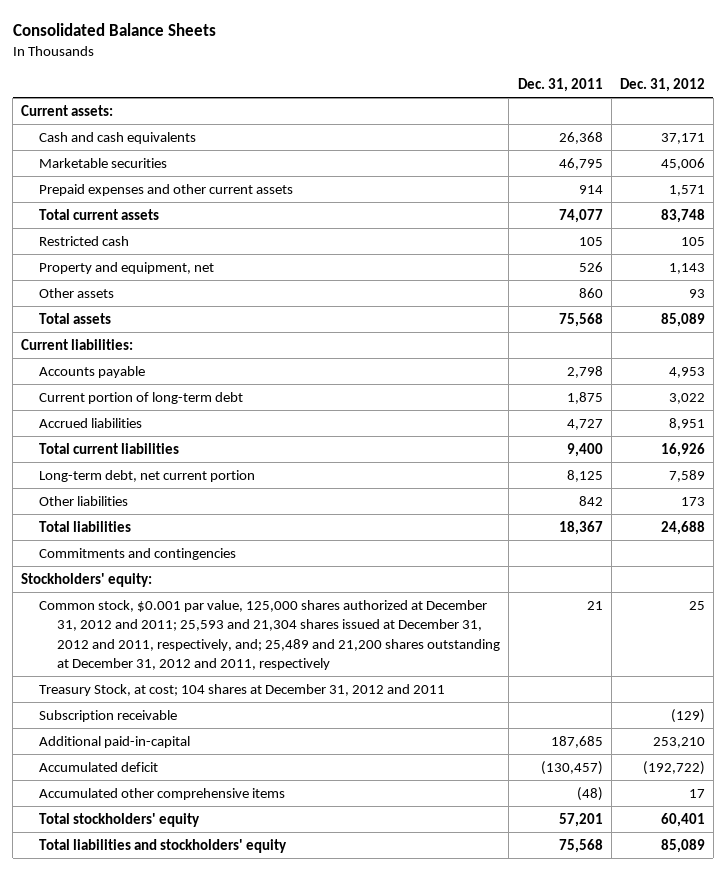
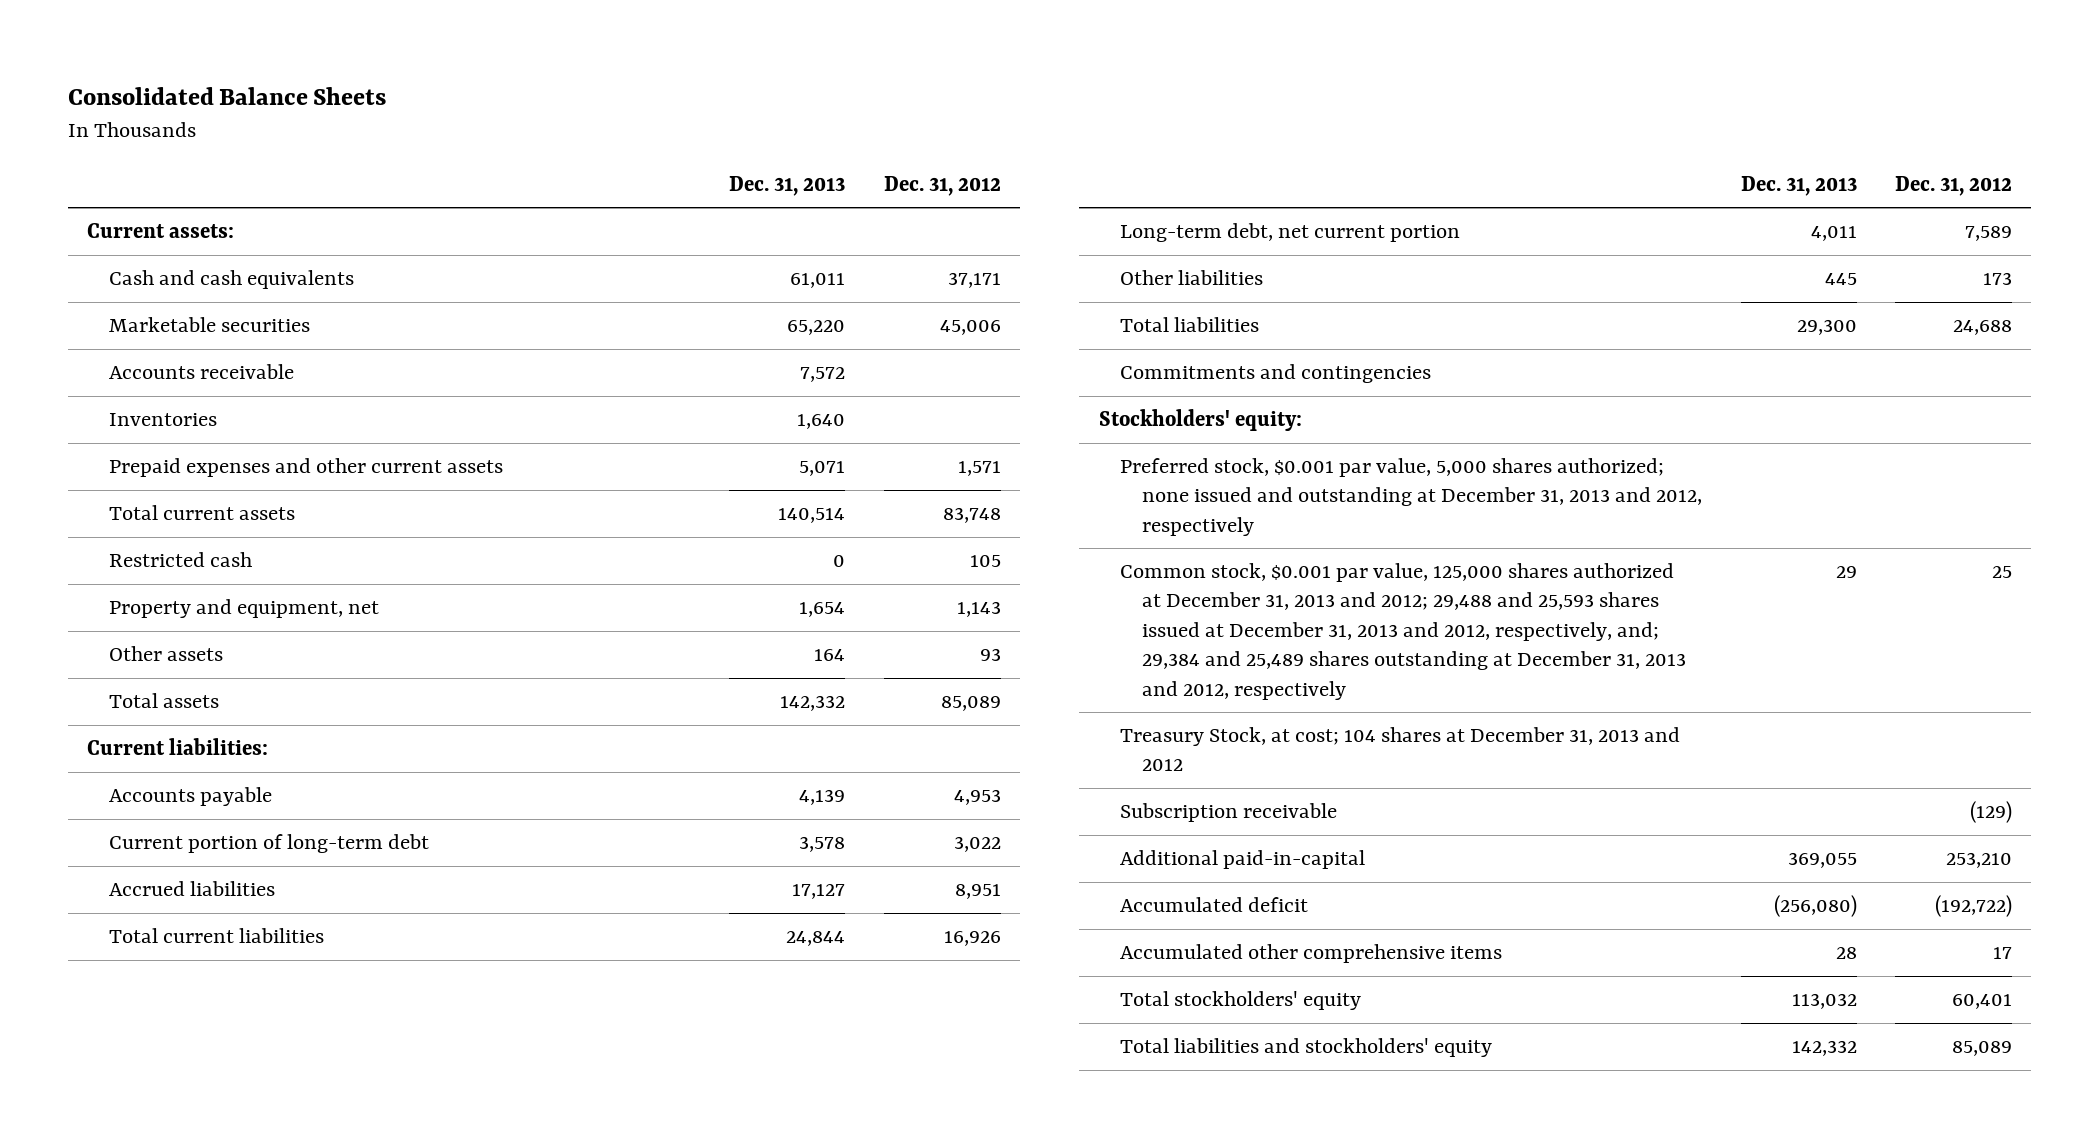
[517,78,603,93] Dec. 31, 2011 -> none
none -> [728,175,845,196] Dec. 31, 2013
none -> [108,364,294,380] Accounts receivable
none -> [108,413,217,427] Inventories
none -> [1120,458,1702,536] Preferred stock, $0.001 par value, 5,000 shares authorized; none issued and outstanding at December 31, 2013 and 2012, respectively
[39,600,501,671] Common stock, $0.001 par value, 125,000 shares authorized at December 31, 2012 and 2011; 25,593 and 21,304 shares issued at December 31, 2012 and 2011, respectively, and; 25,489 and 21,200 shares outstanding at December 31, 2012 and 2011, respectively -> [1120,563,1686,700] Common stock, $0.001 par value, 125,000 shares authorized at December 31, 2013 and 2012; 29,488 and 25,593 shares issued at December 31, 2013 and 2012, respectively, and; 29,384 and 25,489 shares outstanding at December 31, 2013 and 2012, respectively
[39,684,446,697] Treasury Stock, at cost; 104 shares at December 31, 2012 and 2011 -> [1120,727,1681,772] Treasury Stock, at cost; 104 shares at December 31, 2013 and 2012

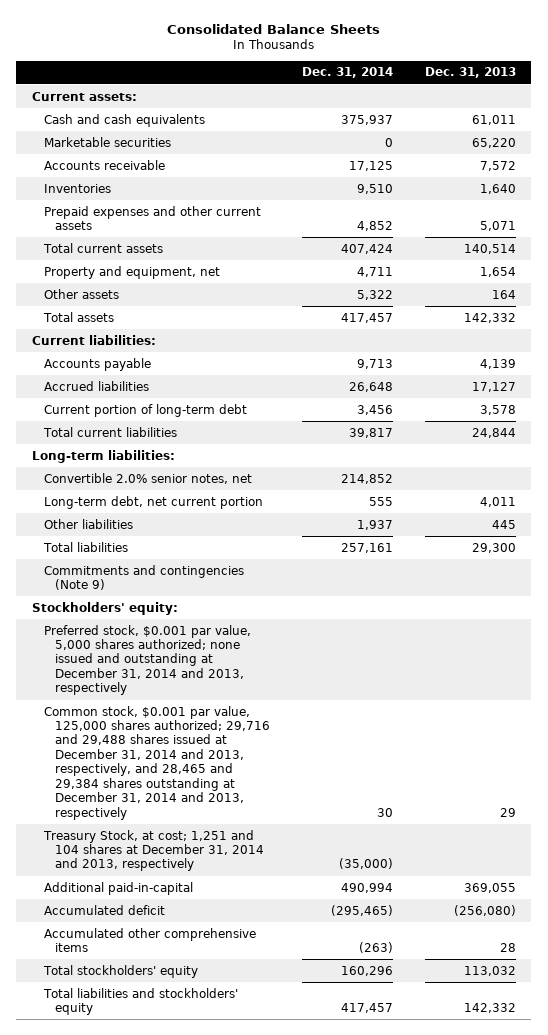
[883,175,1001,196] Dec. 31, 2012 -> none
none -> [301,67,393,79] Dec. 31, 2014
[108,552,252,568] Restricted cash -> none
[108,834,429,854] Current portion of long-term debt -> [43,403,247,417] Current portion of long-term debt
none -> [32,449,176,463] Long-term liabilities:
none -> [43,472,252,484] Convertible 2.0% senior notes, net
[1120,364,1432,384] Commitments and contingencies -> [43,564,244,591] Commitments and contingencies (Note 9)
[1120,803,1338,823] Subscription receivable -> none
[1120,458,1702,536] Preferred stock, $0.001 par value, 5,000 shares authorized; none issued and outstanding at December 31, 2013 and 2012, respectively -> [43,624,251,696] Preferred stock, $0.001 par value, 5,000 shares authorized; none issued and outstanding at December 31, 2014 and 2013, respectively
[1120,563,1686,700] Common stock, $0.001 par value, 125,000 shares authorized at December 31, 2013 and 2012; 29,488 and 25,593 shares issued at December 31, 2013 and 2012, respectively, and; 29,384 and 25,489 shares outstanding at December 31, 2013 and 2012, respectively -> [43,705,271,820] Common stock, $0.001 par value, 125,000 shares authorized; 29,716 and 29,488 shares issued at December 31, 2014 and 2013, respectively, and 28,465 and 29,384 shares outstanding at December 31, 2014 and 2013, respectively
[1120,727,1681,772] Treasury Stock, at cost; 104 shares at December 31, 2013 and 2012 -> [42,829,265,872] Treasury Stock, at cost; 1,251 and 104 shares at December 31, 2014 and 2013, respectively

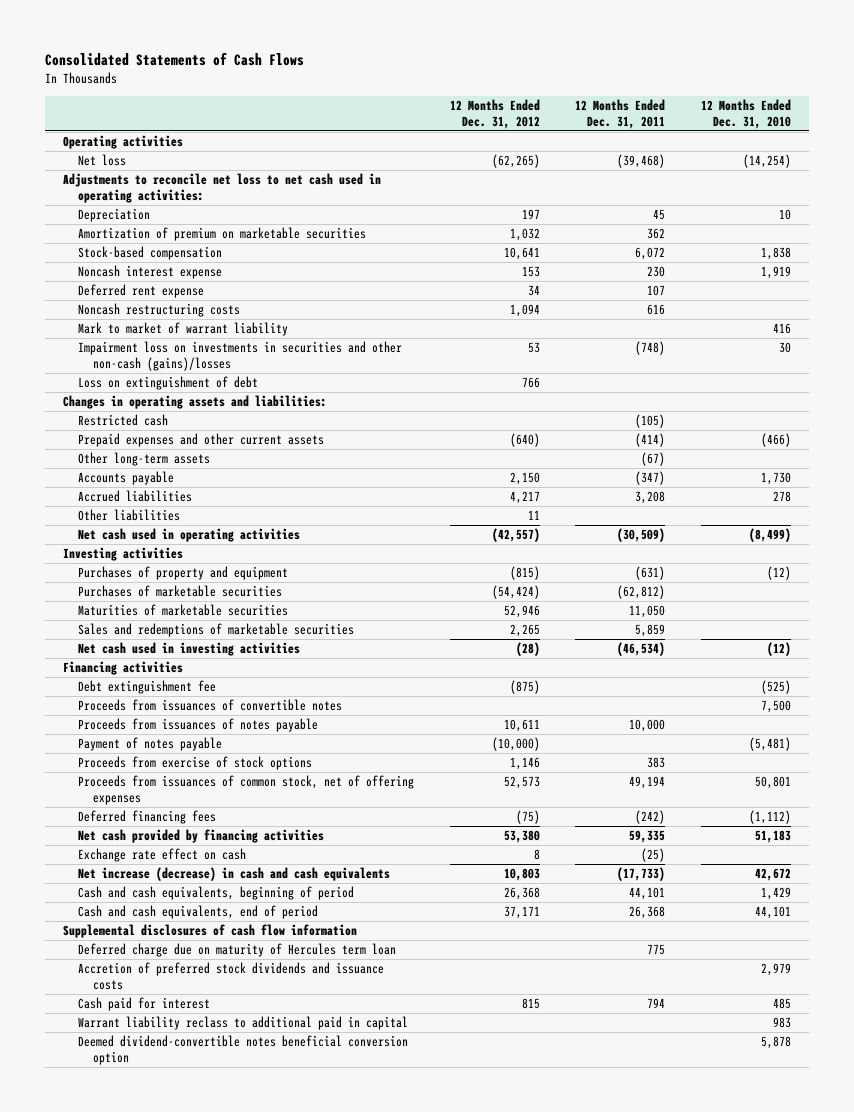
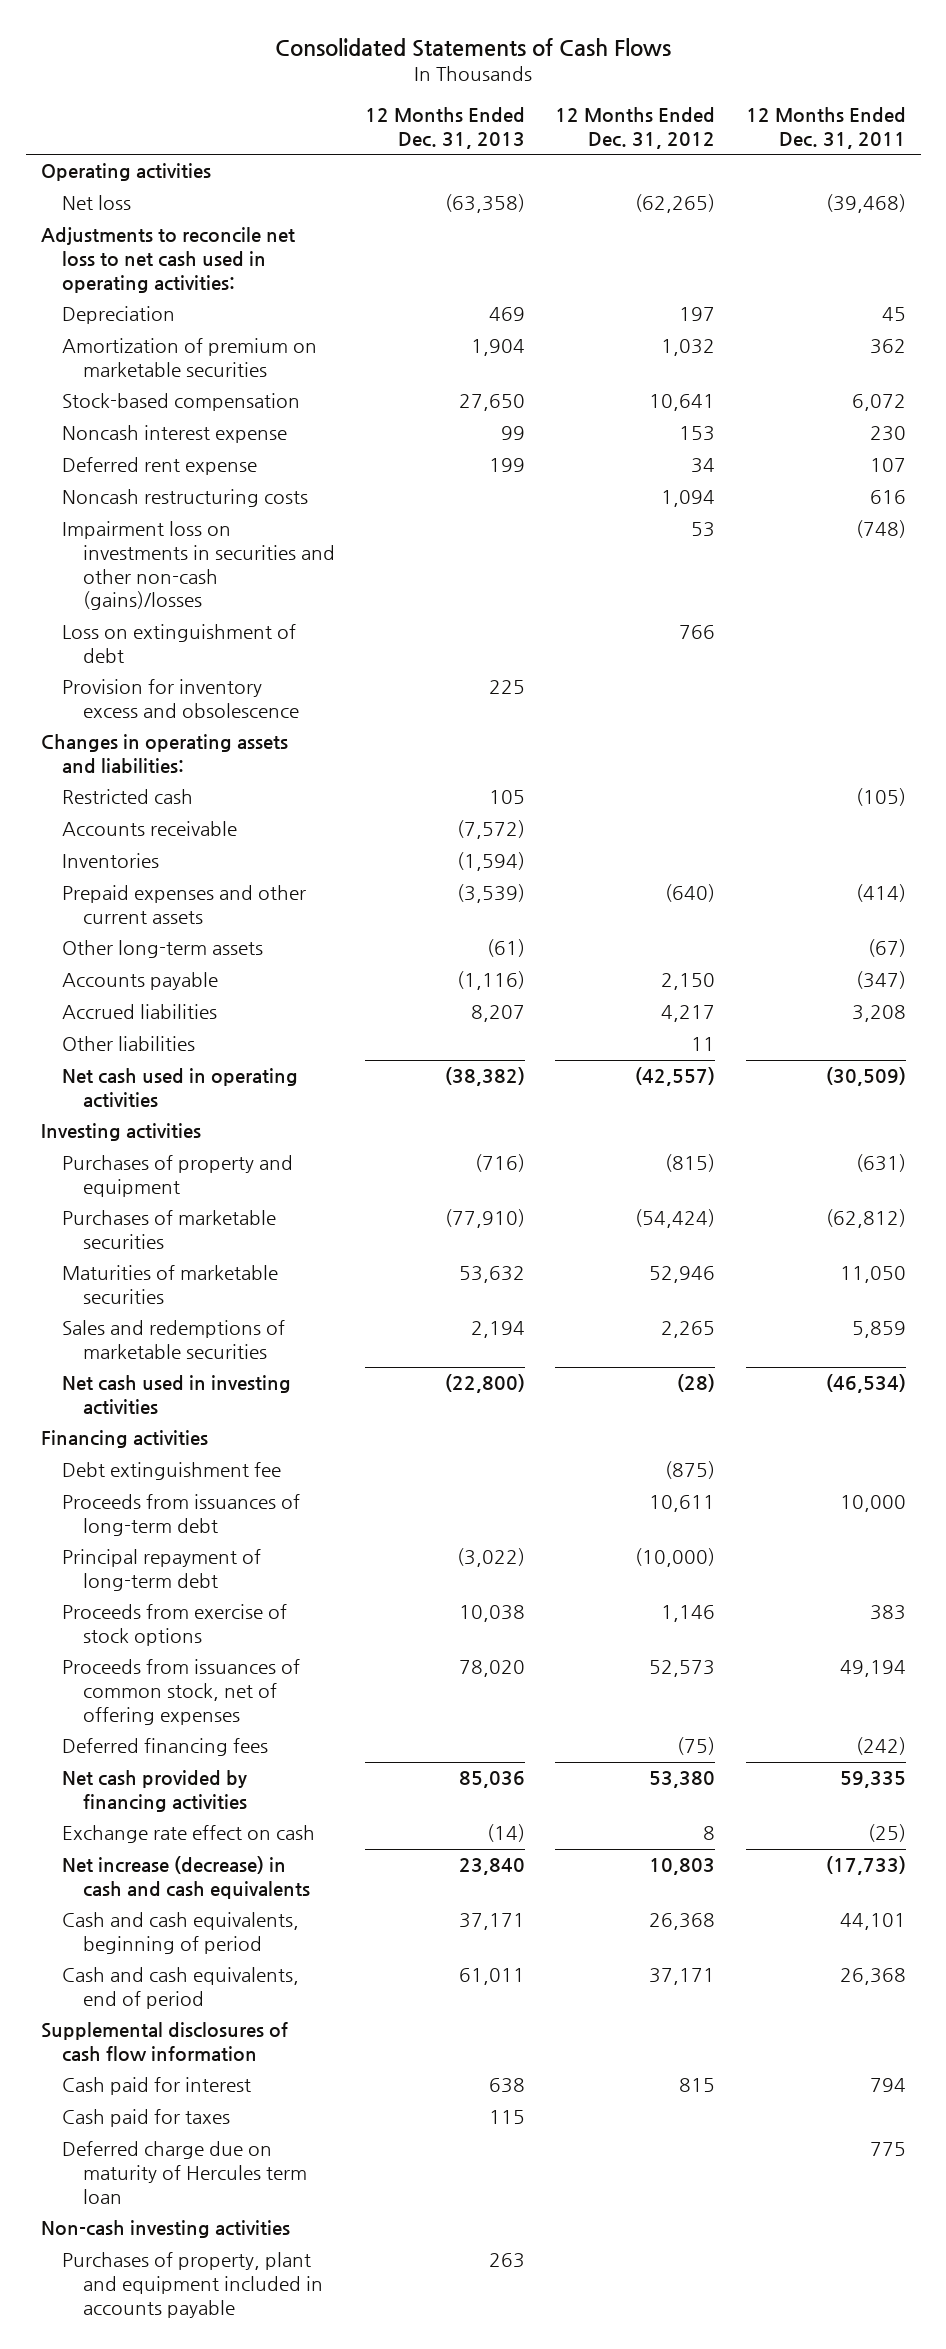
[700,99,791,129] 12 Months Ended Dec. 31, 2010 -> none
none -> [365,107,526,149] 12 Months Ended Dec. 31, 2013
[77,322,288,337] Mark to market of warrant liability -> none
none -> [61,679,300,719] Provision for inventory excess and obsolescence
none -> [61,821,237,837] Accounts receivable
none -> [61,853,159,869] Inventories
[77,699,342,712] Proceeds from issuances of convertible notes -> none
[77,737,222,752] Payment of notes payable -> none
[77,718,318,733] Proceeds from issuances of notes payable -> [61,1494,300,1537] Proceeds from issuances of long-term debt
none -> [61,1549,261,1592] Principal repayment of long-term debt
[77,962,384,990] Accretion of preferred stock dividends and issuance costs -> none
[77,1016,408,1031] Warrant liability reclass to additional paid in capital -> none
[77,1035,408,1065] Deemed dividend-convertible notes beneficial conversion option -> none
none -> [61,2109,230,2128] Cash paid for taxes
[77,943,396,958] Deferred charge due on maturity of Hercules term loan -> [61,2141,308,2204] Deferred charge due on maturity of Hercules term loan
none -> [40,2220,290,2239] Non-cash investing activities
none -> [61,2252,324,2318] Purchases of property, plant and equipment included in accounts payable

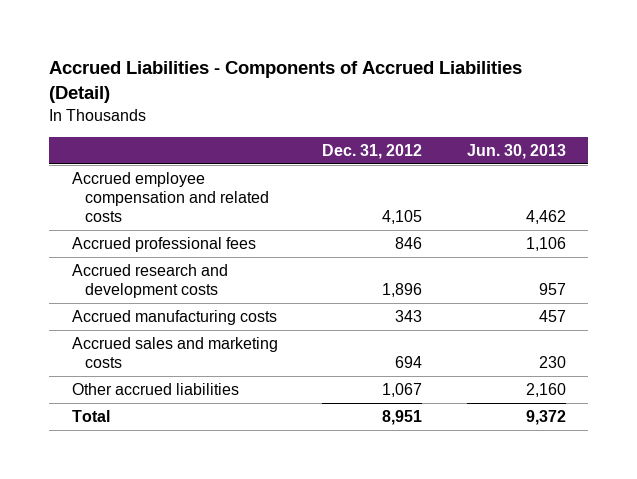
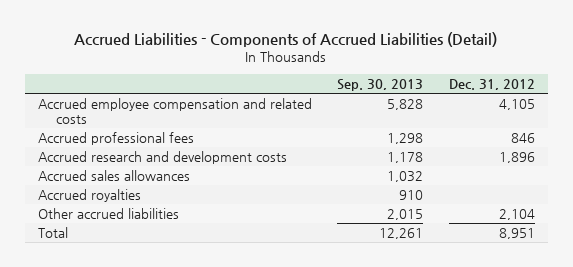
[466,143,566,159] Jun. 30, 2013 -> none
none -> [337,78,424,91] Sep. 30, 2013
[71,310,277,326] Accrued manufacturing costs -> none
[71,337,278,369] Accrued sales and marketing costs -> none
none -> [37,169,190,181] Accrued sales allowances
none -> [37,188,141,202] Accrued royalties
[382,383,423,398] 1,067 -> [499,208,536,220] 2,104

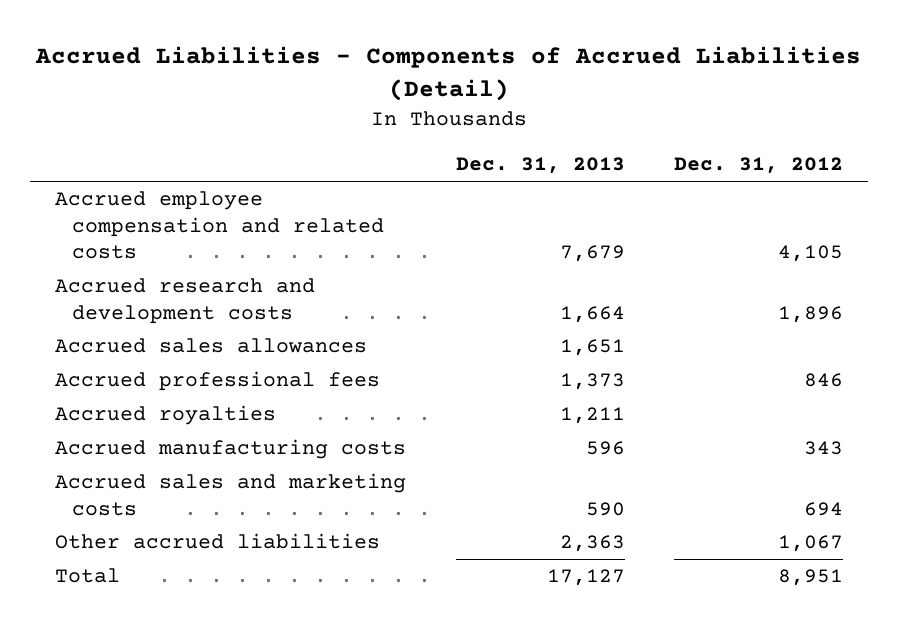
[337,78,424,91] Sep. 30, 2013 -> none
none -> [455,157,625,175] Dec. 31, 2013
[37,131,194,145] Accrued professional fees -> [54,371,380,392] Accrued professional fees
none -> [54,439,406,460] Accrued manufacturing costs
none -> [54,473,406,516] Accrued sales and marketing costs
[499,208,536,220] 2,104 -> [778,535,844,553] 1,067

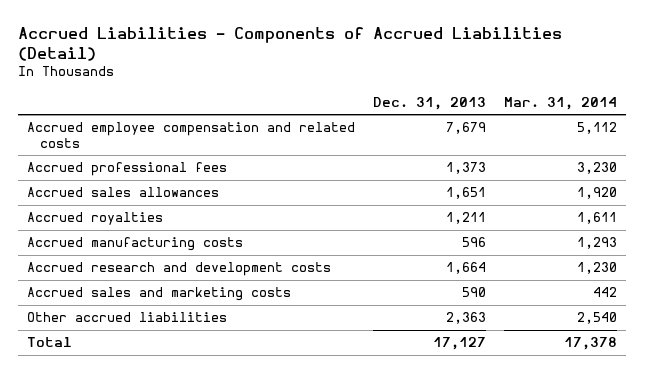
[674,157,844,175] Dec. 31, 2012 -> none
none -> [504,96,618,110] Mar. 31, 2014
[54,338,367,354] Accrued sales allowances -> [27,187,220,198] Accrued sales allowances
[54,278,315,324] Accrued research and development costs -> [27,262,332,277] Accrued research and development costs

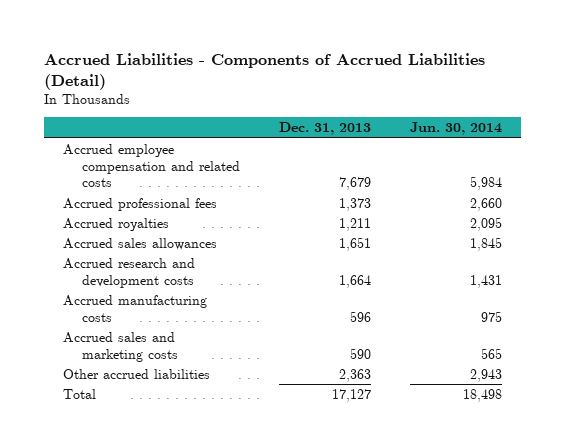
[504,96,618,110] Mar. 31, 2014 -> none
none -> [410,122,503,136] Jun. 30, 2014
[27,187,220,198] Accrued sales allowances -> [63,237,218,250] Accrued sales allowances
[27,237,244,252] Accrued manufacturing costs -> [63,294,208,322] Accrued manufacturing costs

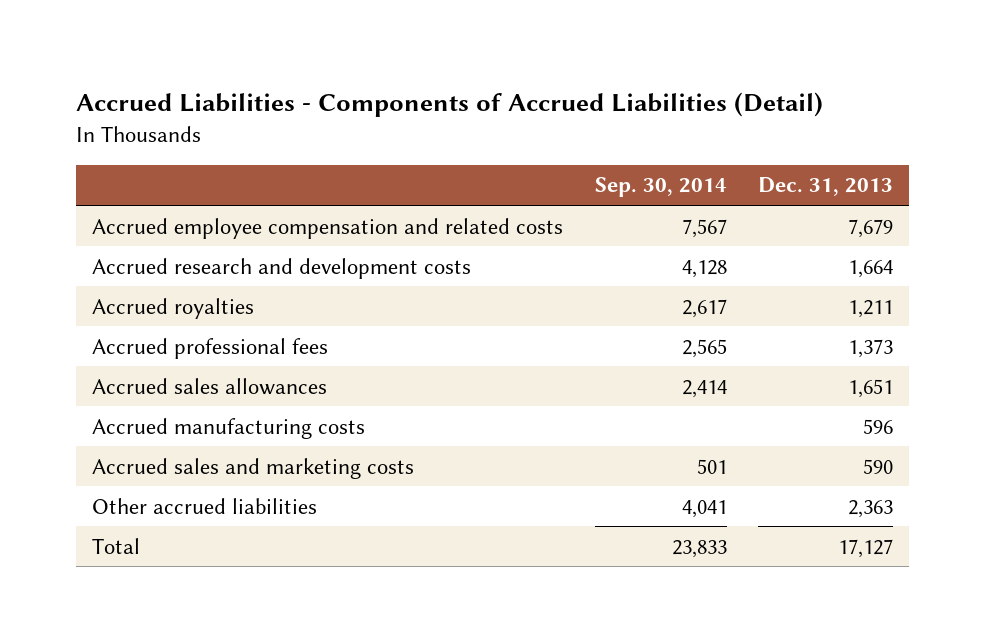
[410,122,503,136] Jun. 30, 2014 -> none
none -> [594,177,727,198] Sep. 30, 2014
[63,257,196,288] Accrued research and development costs -> [91,257,471,279] Accrued research and development costs
[63,197,218,211] Accrued professional fees -> [91,337,328,359] Accrued professional fees

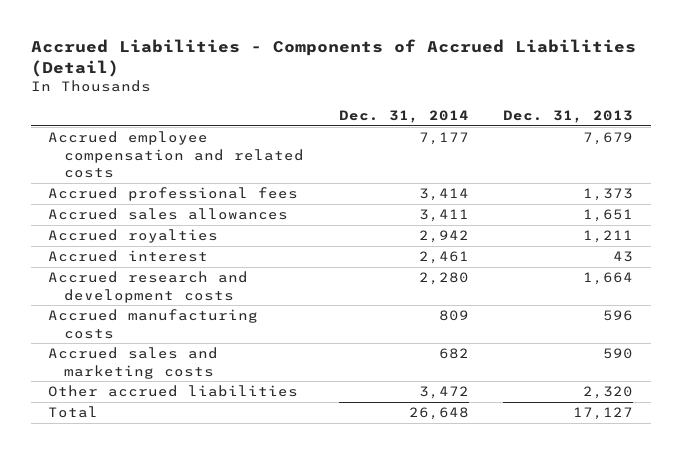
[594,177,727,198] Sep. 30, 2014 -> none
none -> [338,109,469,123] Dec. 31, 2014
[91,297,254,319] Accrued royalties -> [47,229,218,244] Accrued royalties
none -> [47,250,208,263] Accrued interest
[91,257,471,279] Accrued research and development costs -> [47,271,248,303] Accrued research and development costs
[848,499,894,518] 2,363 -> [583,386,634,400] 2,320

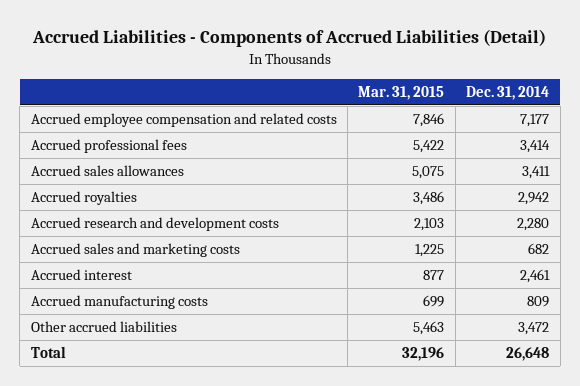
[503,109,634,123] Dec. 31, 2013 -> none
none -> [358,85,445,100] Mar. 31, 2015
[47,250,208,263] Accrued interest -> [30,269,132,281] Accrued interest
[47,309,258,339] Accrued manufacturing costs -> [30,295,208,310] Accrued manufacturing costs

